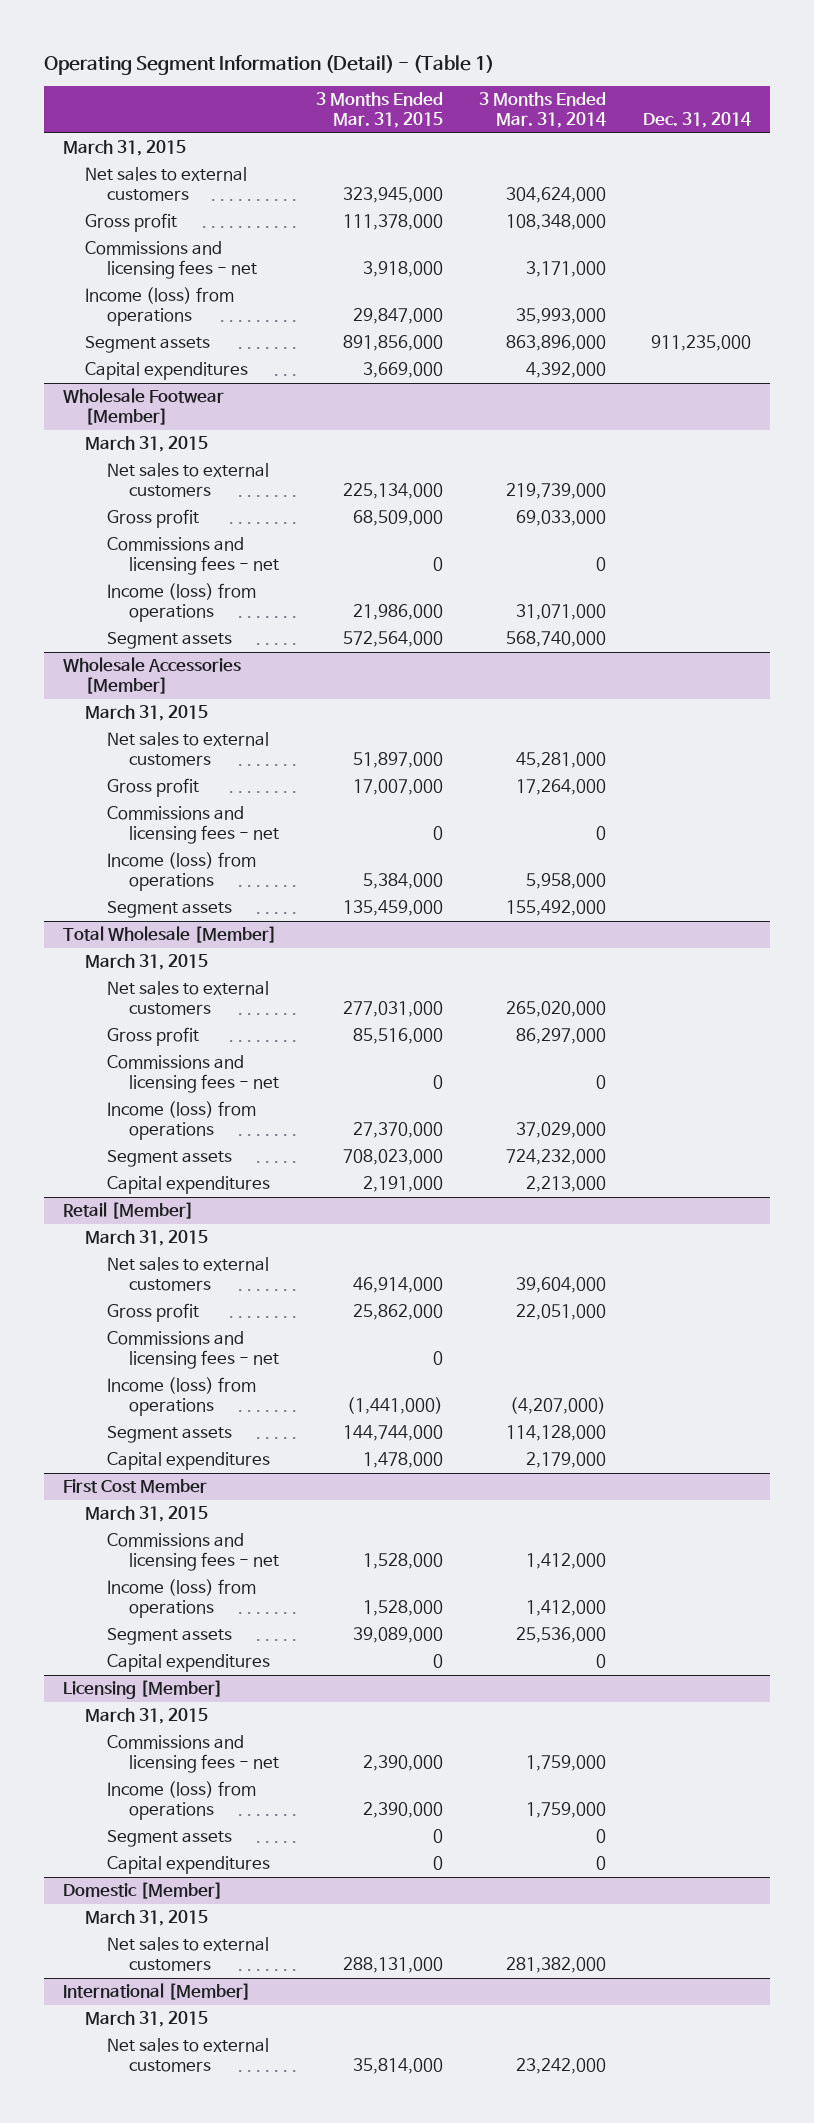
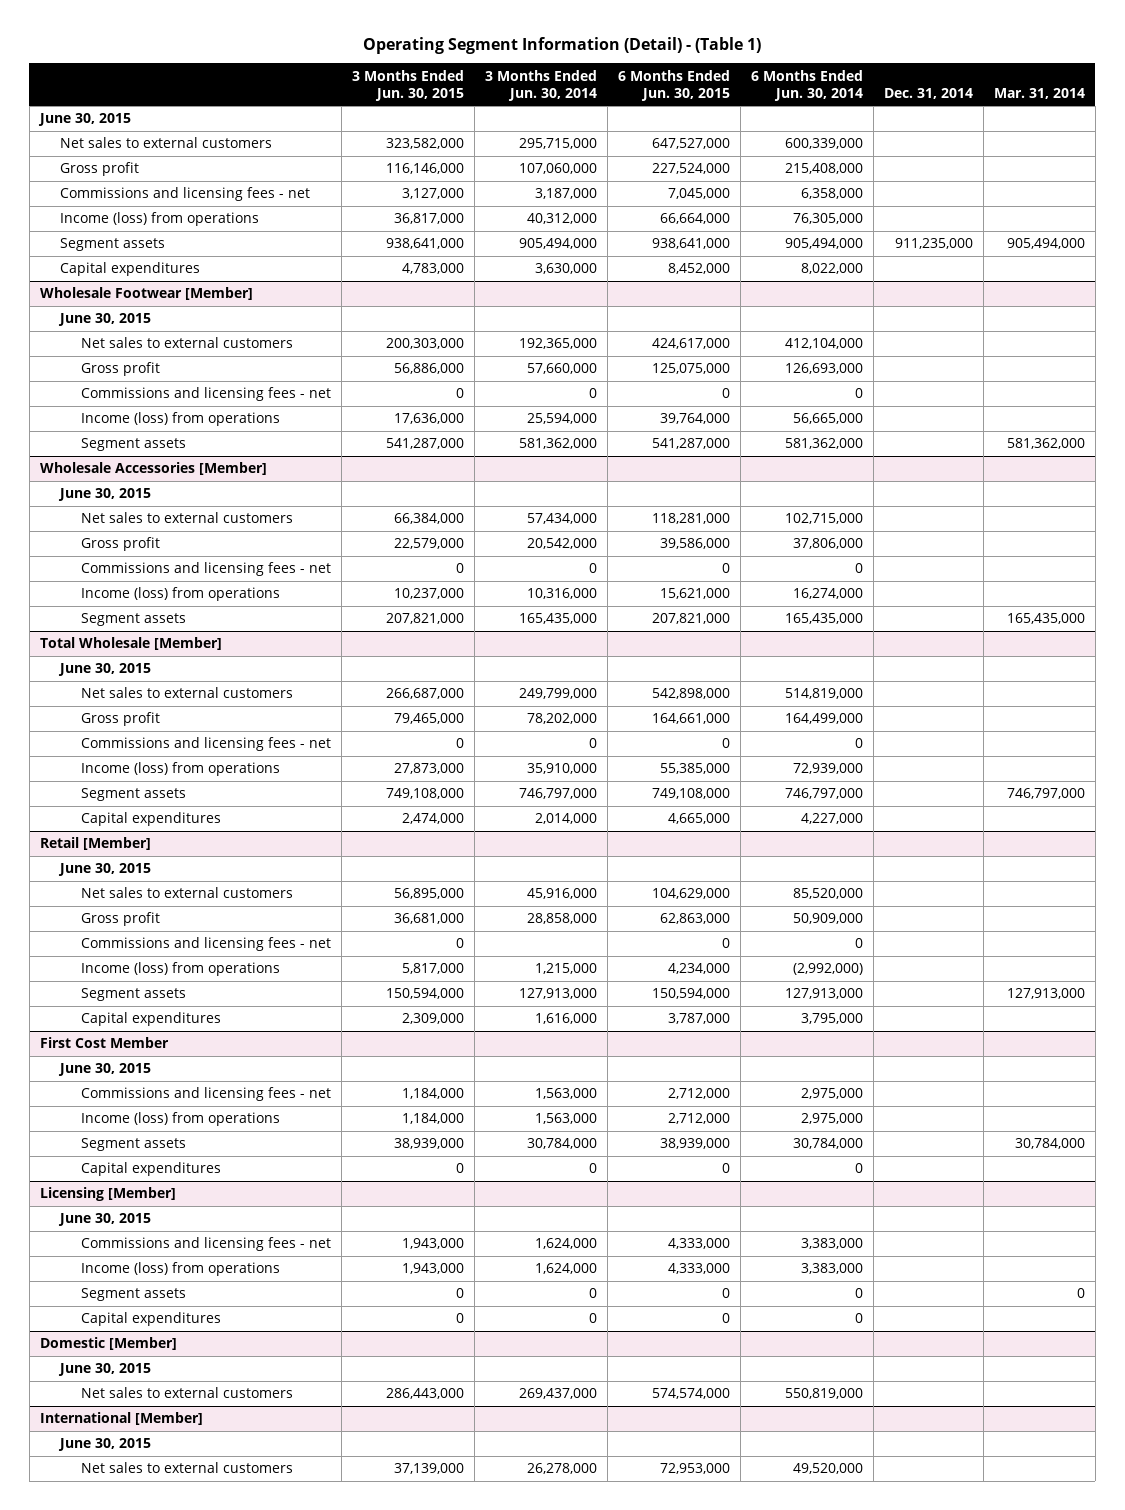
[315,92,443,129] 3 Months Ended Mar. 31, 2015 -> none
[479,92,607,129] 3 Months Ended Mar. 31, 2014 -> none
none -> [351,69,464,101] 3 Months Ended Jun. 30, 2015
none -> [484,69,597,101] 3 Months Ended Jun. 30, 2014
none -> [617,69,730,101] 6 Months Ended Jun. 30, 2015
none -> [750,69,863,101] 6 Months Ended Jun. 30, 2014
none -> [993,87,1085,99] Mar. 31, 2014
[62,140,186,157] March 31, 2015 -> [37,113,131,127] June 30, 2015
[84,436,208,453] March 31, 2015 -> [58,313,152,327] June 30, 2015
[84,705,208,722] March 31, 2015 -> [58,488,152,502] June 30, 2015
[84,954,208,971] March 31, 2015 -> [58,663,152,677] June 30, 2015
[84,1230,208,1247] March 31, 2015 -> [58,863,152,877] June 30, 2015
[84,1506,208,1523] March 31, 2015 -> [58,1063,152,1077] June 30, 2015
[84,1708,208,1725] March 31, 2015 -> [58,1213,152,1227] June 30, 2015
[84,1910,208,1927] March 31, 2015 -> [58,1363,152,1377] June 30, 2015
[84,2011,208,2028] March 31, 2015 -> [58,1438,152,1452] June 30, 2015

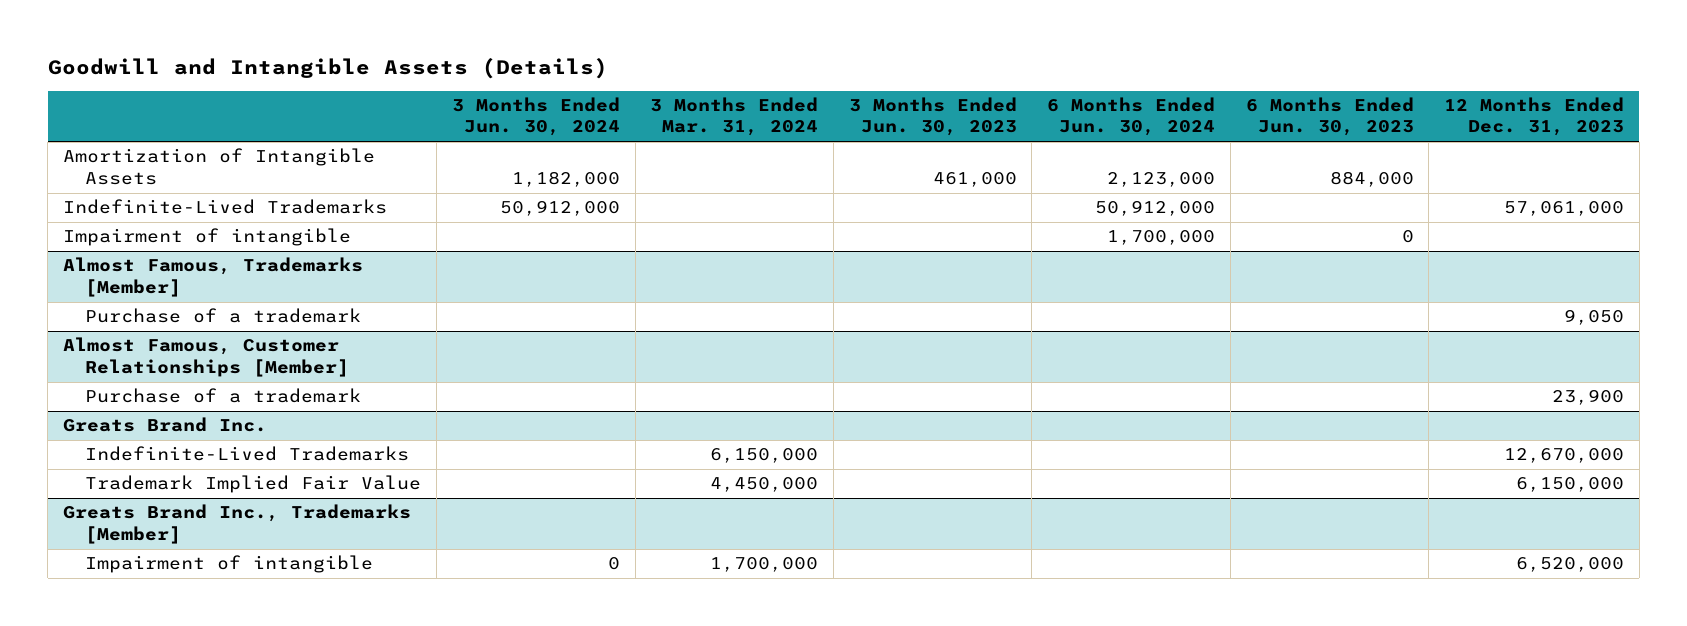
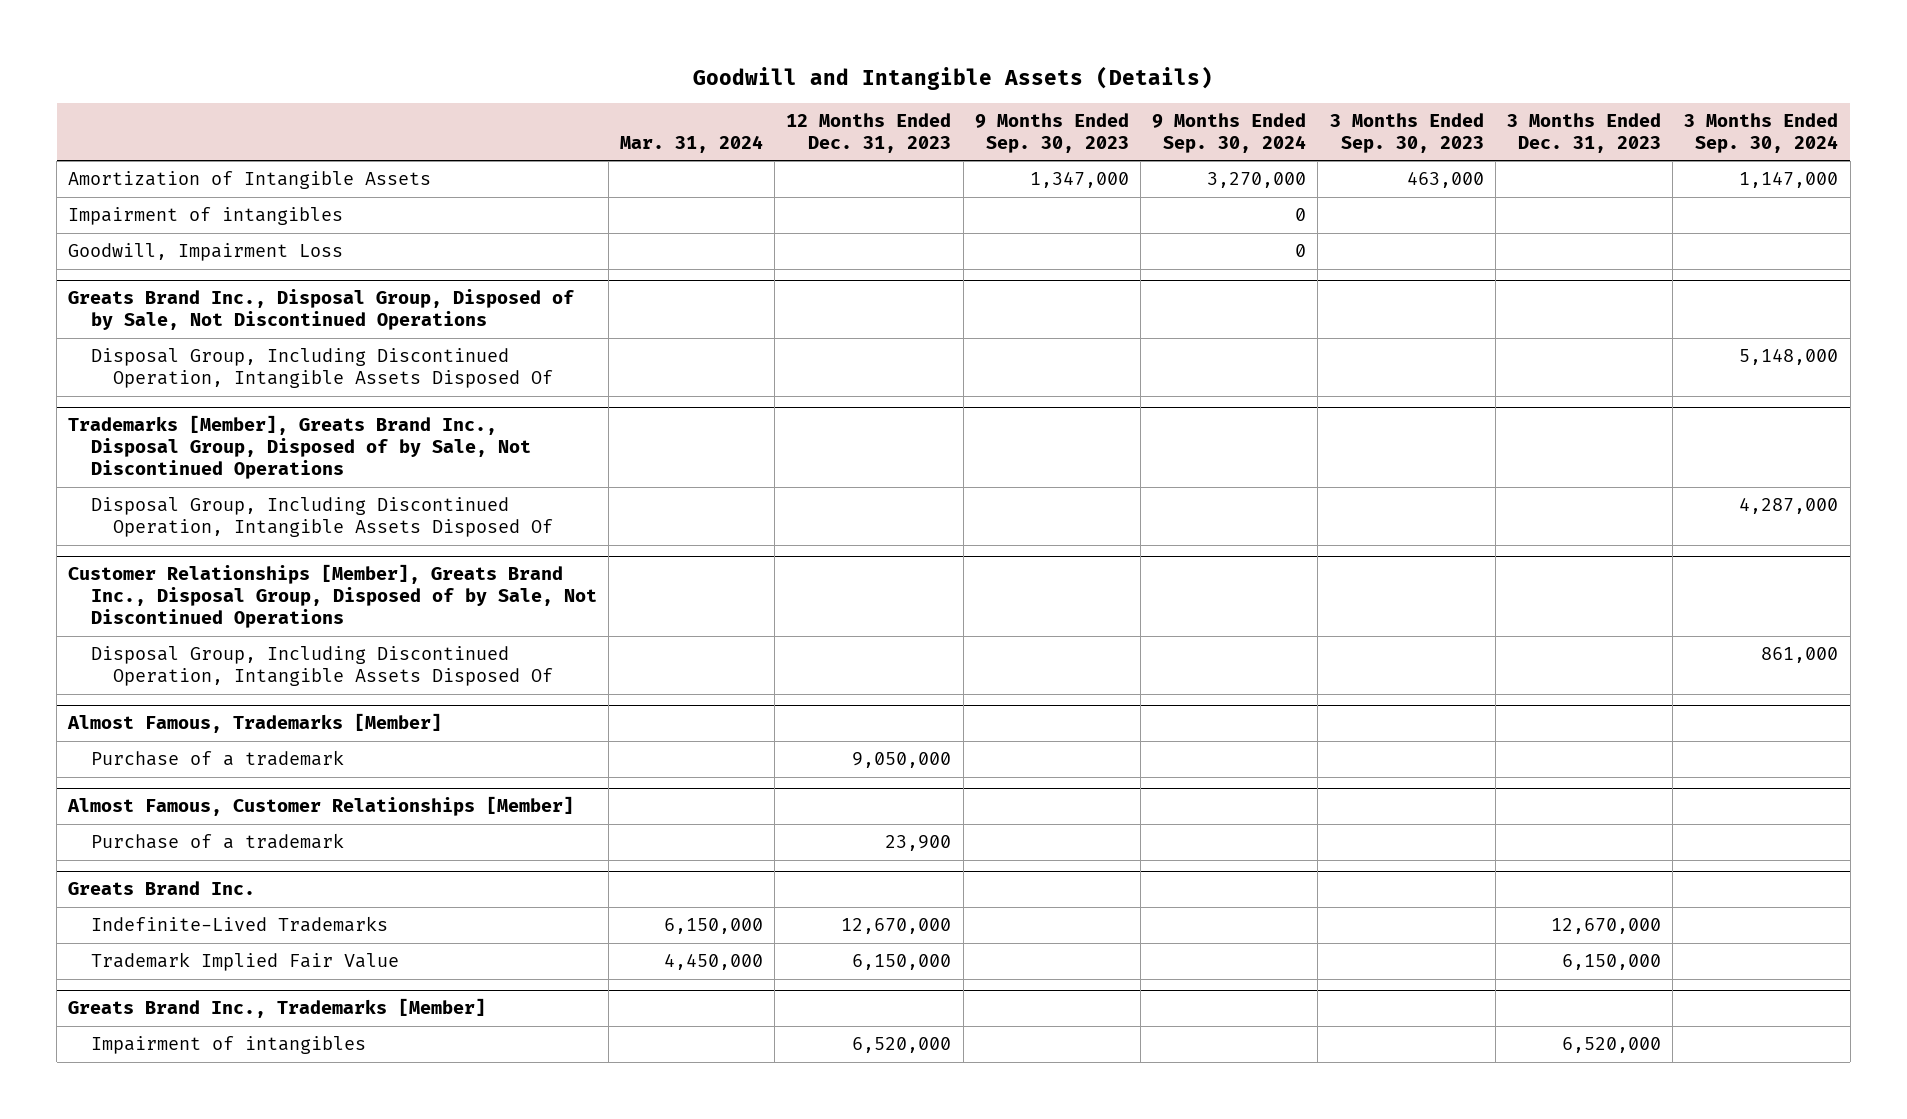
[451,96,620,137] 3 Months Ended Jun. 30, 2024 -> none
[650,96,819,137] 3 Months Ended Mar. 31, 2024 -> none
[848,96,1017,137] 3 Months Ended Jun. 30, 2023 -> none
[1047,96,1216,137] 6 Months Ended Jun. 30, 2024 -> none
[1245,96,1414,137] 6 Months Ended Jun. 30, 2023 -> none
none -> [620,134,764,153] Mar. 31, 2024
none -> [974,112,1129,153] 9 Months Ended Sep. 30, 2023
none -> [1152,112,1307,153] 9 Months Ended Sep. 30, 2024
none -> [1329,112,1484,153] 3 Months Ended Sep. 30, 2023
none -> [1506,112,1661,153] 3 Months Ended Dec. 31, 2023
none -> [1684,112,1839,153] 3 Months Ended Sep. 30, 2024
[62,199,387,215] Indefinite-Lived Trademarks -> none
[62,228,351,247] Impairment of intangible -> [68,207,344,226] Impairment of intangibles
none -> [68,243,344,262] Goodwill, Impairment Loss
none -> [68,289,575,331] Greats Brand Inc., Disposal Group, Disposed of by Sale, Not Discontinued Operations
none -> [90,348,553,389] Disposal Group, Including Discontinued Operation, Intangible Assets Disposed Of
none -> [68,415,531,480] Trademarks [Member], Greats Brand Inc., Disposal Group, Disposed of by Sale, Not Discontinued Operations
none -> [90,497,553,538] Disposal Group, Including Discontinued Operation, Intangible Assets Disposed Of
none -> [68,564,597,629] Customer Relationships [Member], Greats Brand Inc., Disposal Group, Disposed of by Sale, Not Discontinued Operations
none -> [90,646,553,687] Disposal Group, Including Discontinued Operation, Intangible Assets Disposed Of
[1564,309,1625,326] 9,050 -> [852,752,952,769] 9,050,000
[85,555,374,574] Impairment of intangible -> [90,1036,366,1055] Impairment of intangibles

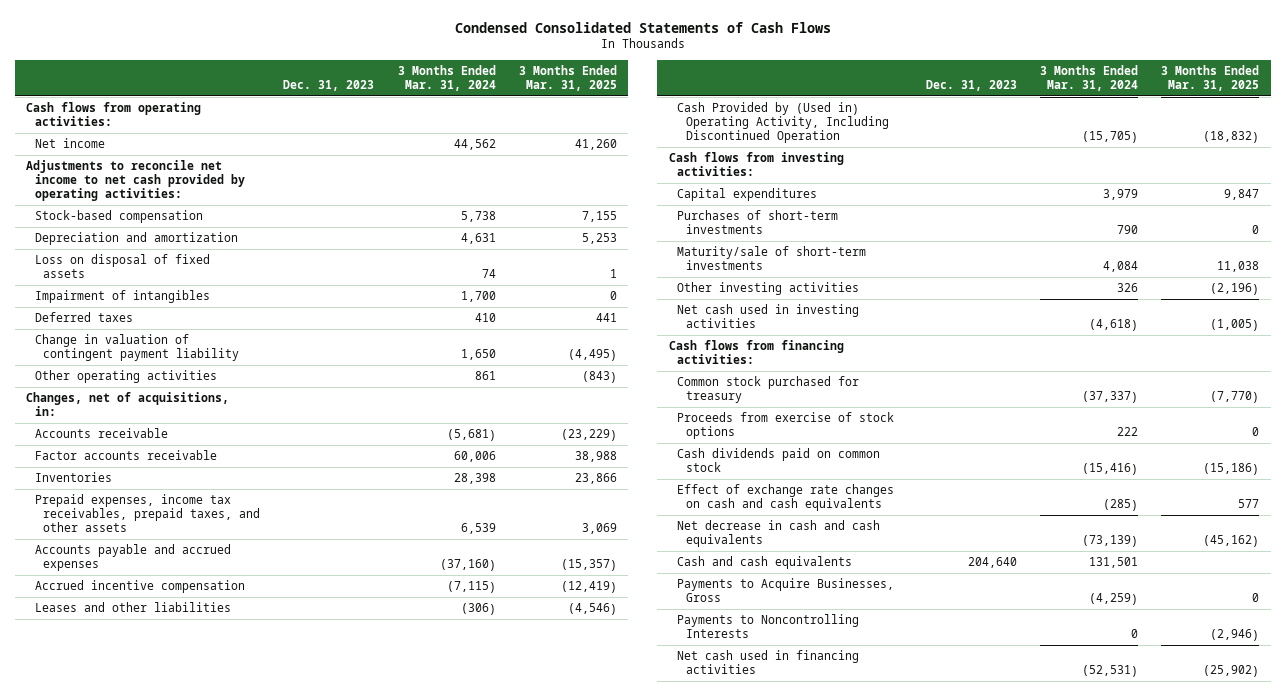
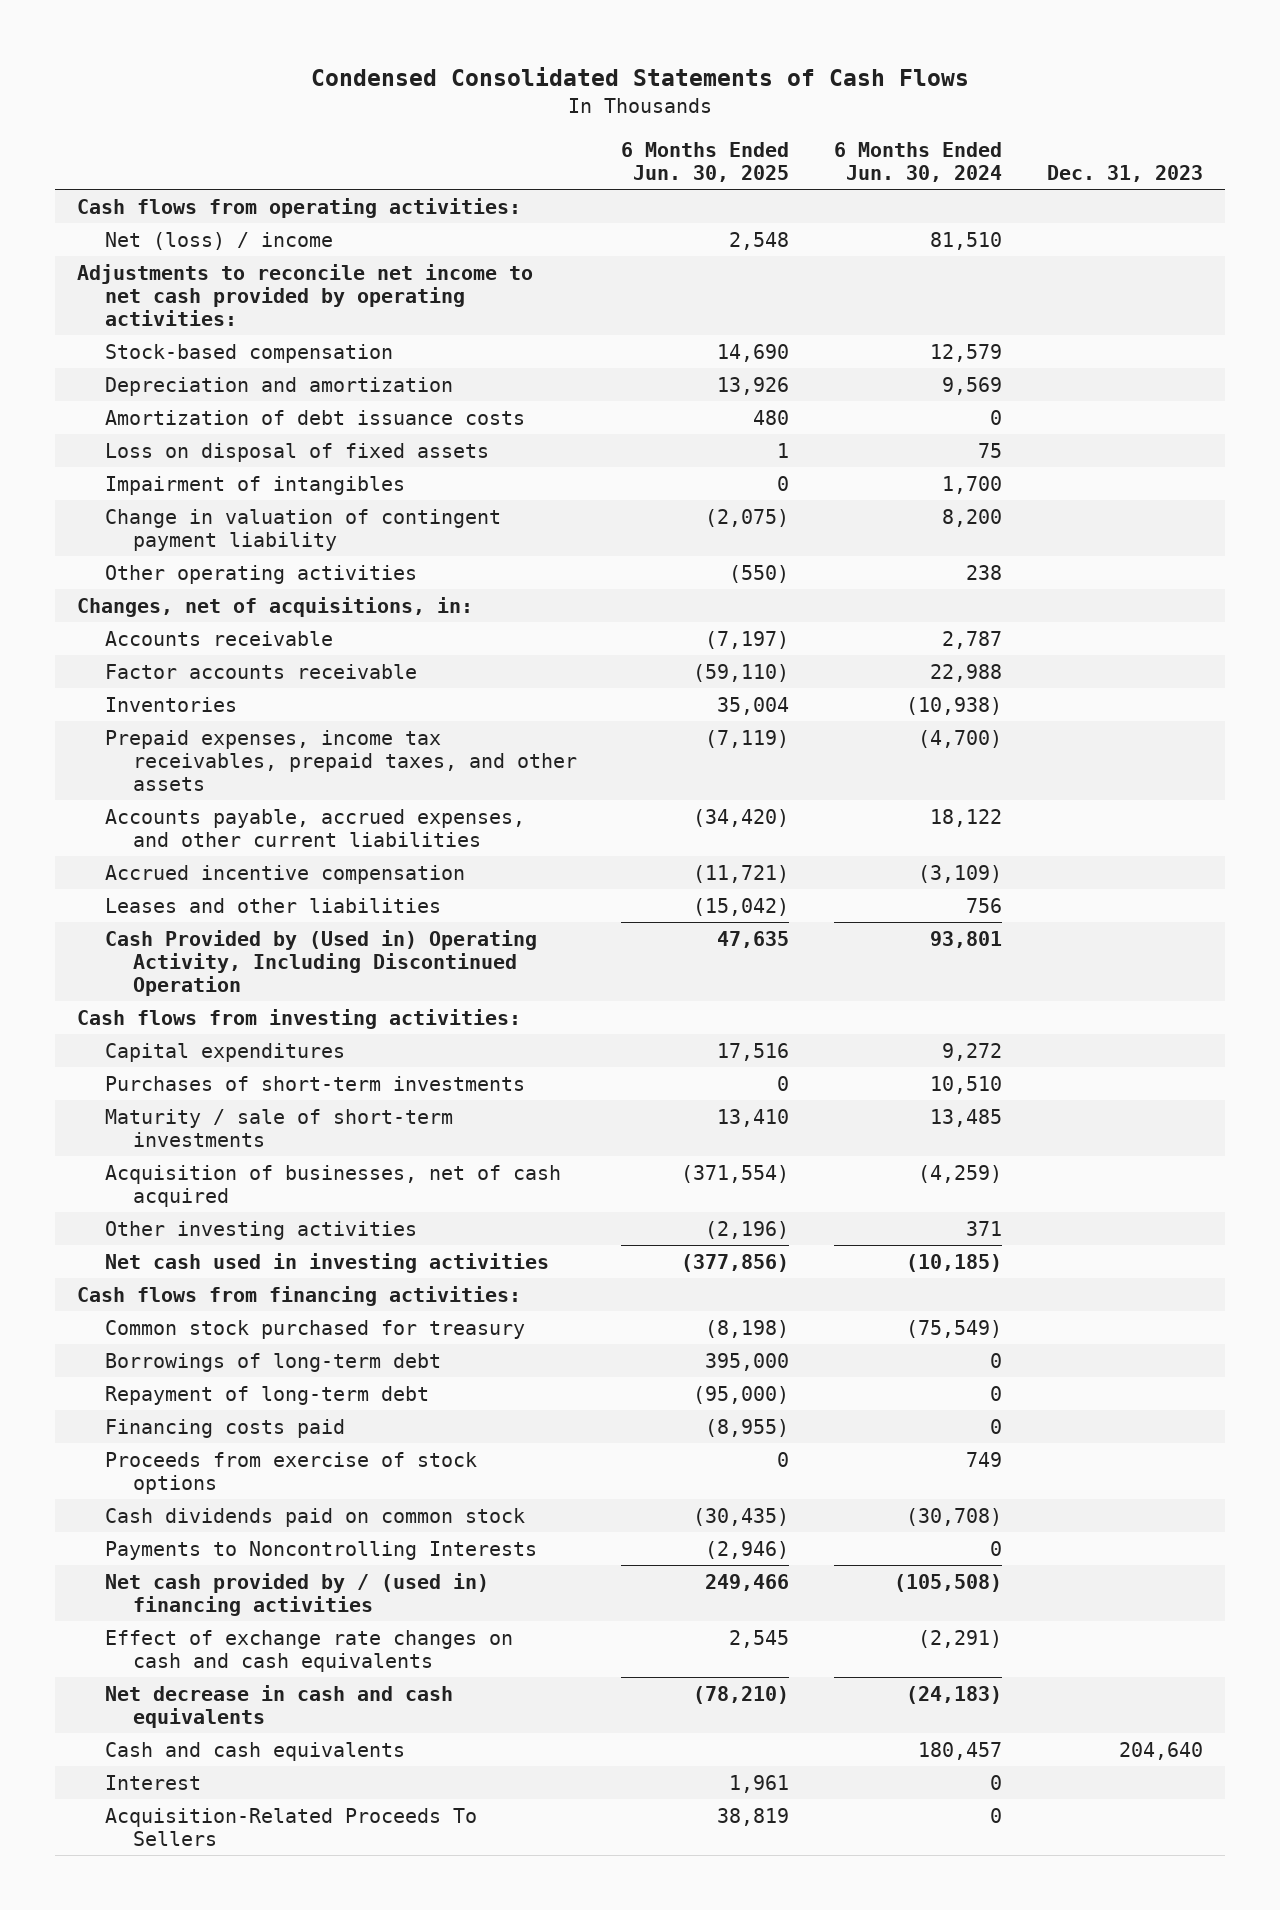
[397,65,496,91] 3 Months Ended Mar. 31, 2024 -> none
[518,65,617,91] 3 Months Ended Mar. 31, 2025 -> none
none -> [621,141,790,182] 6 Months Ended Jun. 30, 2025
none -> [834,141,1003,182] 6 Months Ended Jun. 30, 2024
[34,138,105,149] Net income -> [105,232,334,251] Net (loss) / income
none -> [105,410,526,426] Amortization of debt issuance costs
[34,312,133,323] Deferred taxes -> none
[34,544,231,572] Accounts payable and accrued expenses -> [105,809,526,847] Accounts payable, accrued expenses, and other current liabilities
[677,246,867,271] Maturity/sale of short-term investments -> [105,1109,454,1147] Maturity / sale of short-term investments
none -> [105,1165,562,1207] Acquisition of businesses, net of cash acquired
none -> [105,1353,442,1373] Borrowings of long-term debt
none -> [105,1386,430,1406] Repayment of long-term debt
none -> [105,1419,346,1439] Financing costs paid
[677,614,860,639] Payments to Noncontrolling Interests -> [105,1541,538,1561] Payments to Noncontrolling Interests
none -> [105,1573,490,1616] Net cash provided by / (used in) financing activities
[677,578,895,603] Payments to Acquire Businesses, Gross -> none
[677,650,860,675] Net cash used in financing activities -> none
none -> [105,1775,202,1791] Interest
none -> [105,1808,478,1846] Acquisition-Related Proceeds To Sellers

